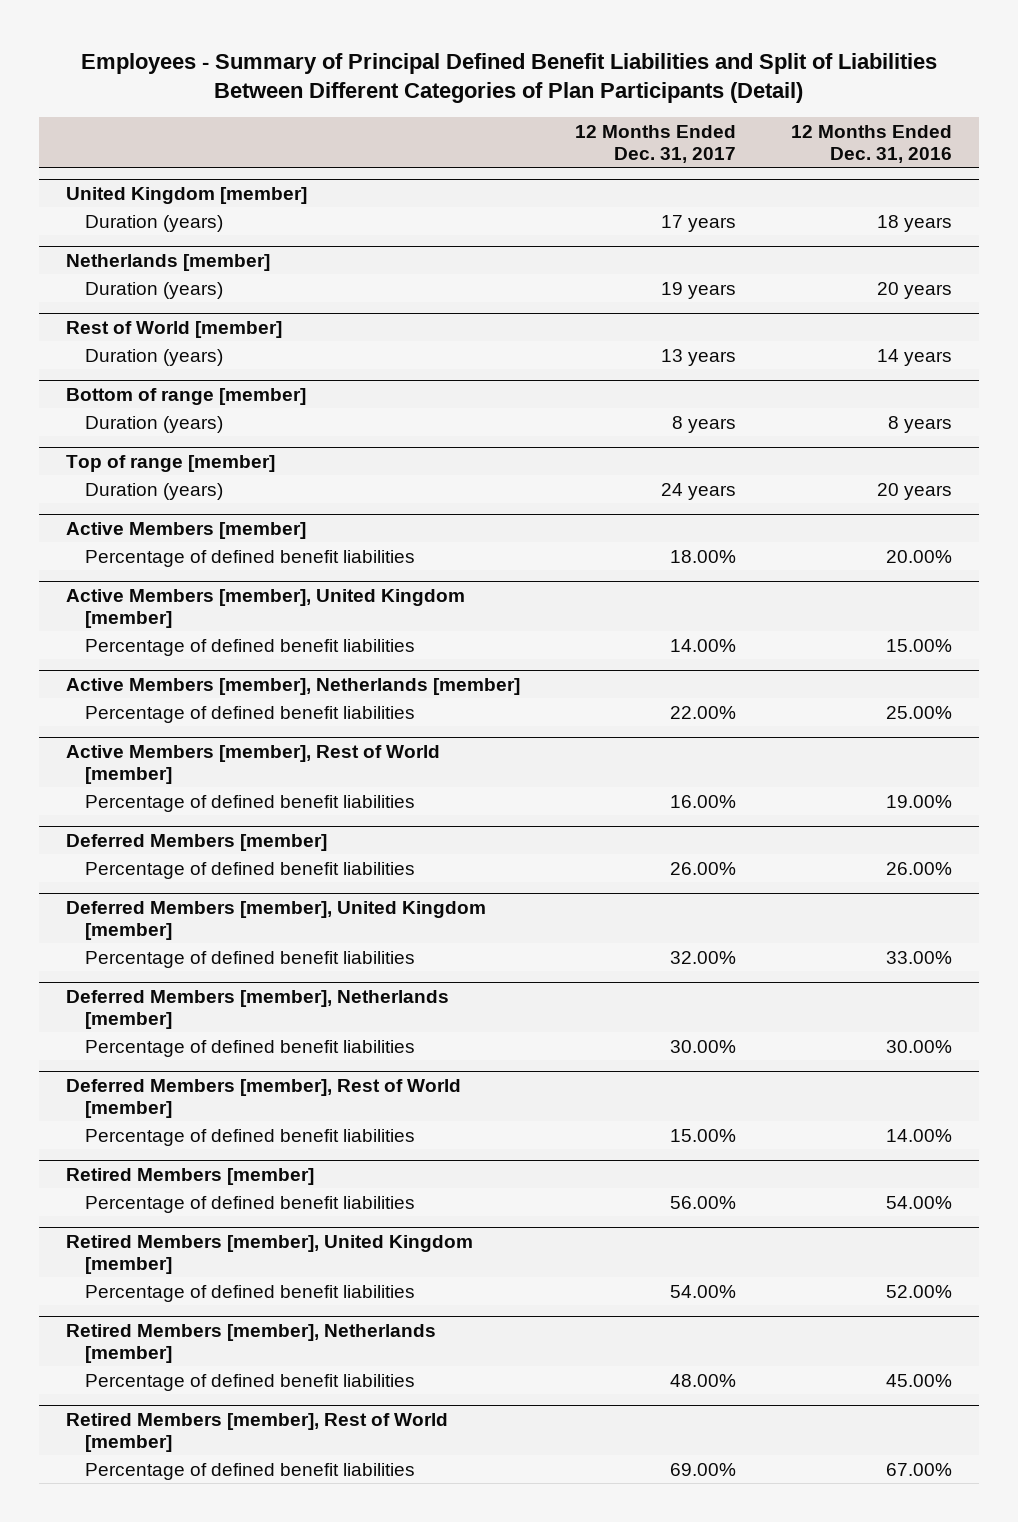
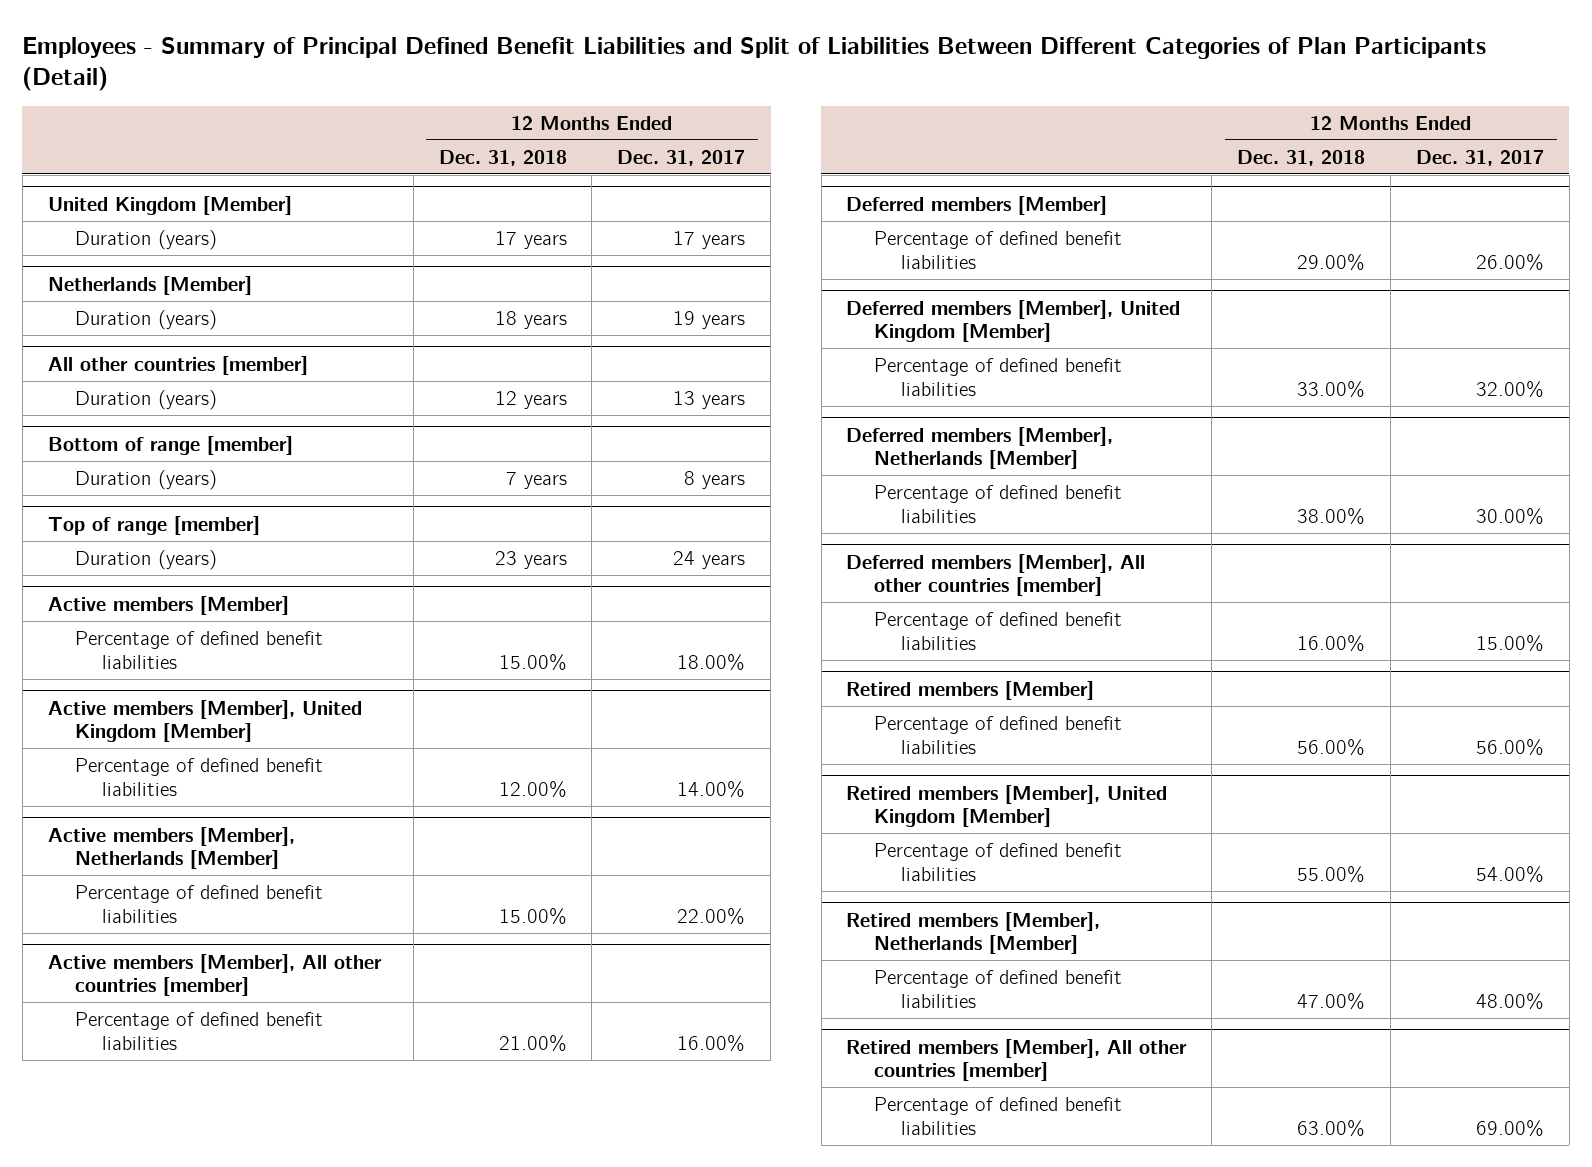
[790,124,952,163] 12 Months Ended Dec. 31, 2016 -> none
none -> [438,149,567,166] Dec. 31, 2018
[66,186,308,204] United Kingdom [member] -> [47,195,292,215] United Kingdom [Member]
[66,253,271,271] Netherlands [member] -> [47,275,252,295] Netherlands [Member]
[66,320,283,338] Rest of World [member] -> [47,355,308,375] All other countries [member]
[66,521,307,539] Active Members [member] -> [47,595,289,615] Active members [Member]
[66,588,466,628] Active Members [member], United Kingdom [member] -> [47,699,362,743] Active members [Member], United Kingdom [Member]
[66,677,521,695] Active Members [member], Netherlands [member] -> [47,826,295,870] Active members [Member], Netherlands [Member]
[66,744,441,784] Active Members [member], Rest of World [member] -> none
none -> [47,953,382,997] Active members [Member], All other countries [member]
[66,833,328,851] Deferred Members [member] -> [846,195,1108,215] Deferred members [Member]
[66,900,487,940] Deferred Members [member], United Kingdom [member] -> [846,299,1181,343] Deferred members [Member], United Kingdom [Member]
[66,989,450,1029] Deferred Members [member], Netherlands [member] -> [846,426,1114,470] Deferred members [Member], Netherlands [Member]
[66,1078,462,1118] Deferred Members [member], Rest of World [member] -> none
none -> [846,553,1146,597] Deferred members [Member], All other countries [member]
[66,1167,315,1185] Retired Members [member] -> [846,680,1095,700] Retired members [Member]
[66,1234,474,1274] Retired Members [member], United Kingdom [member] -> [846,784,1168,828] Retired members [Member], United Kingdom [Member]
[66,1323,437,1363] Retired Members [member], Netherlands [member] -> [846,911,1101,955] Retired members [Member], Netherlands [Member]
[66,1412,449,1452] Retired Members [member], Rest of World [member] -> none
none -> [846,1038,1188,1082] Retired members [Member], All other countries [member]

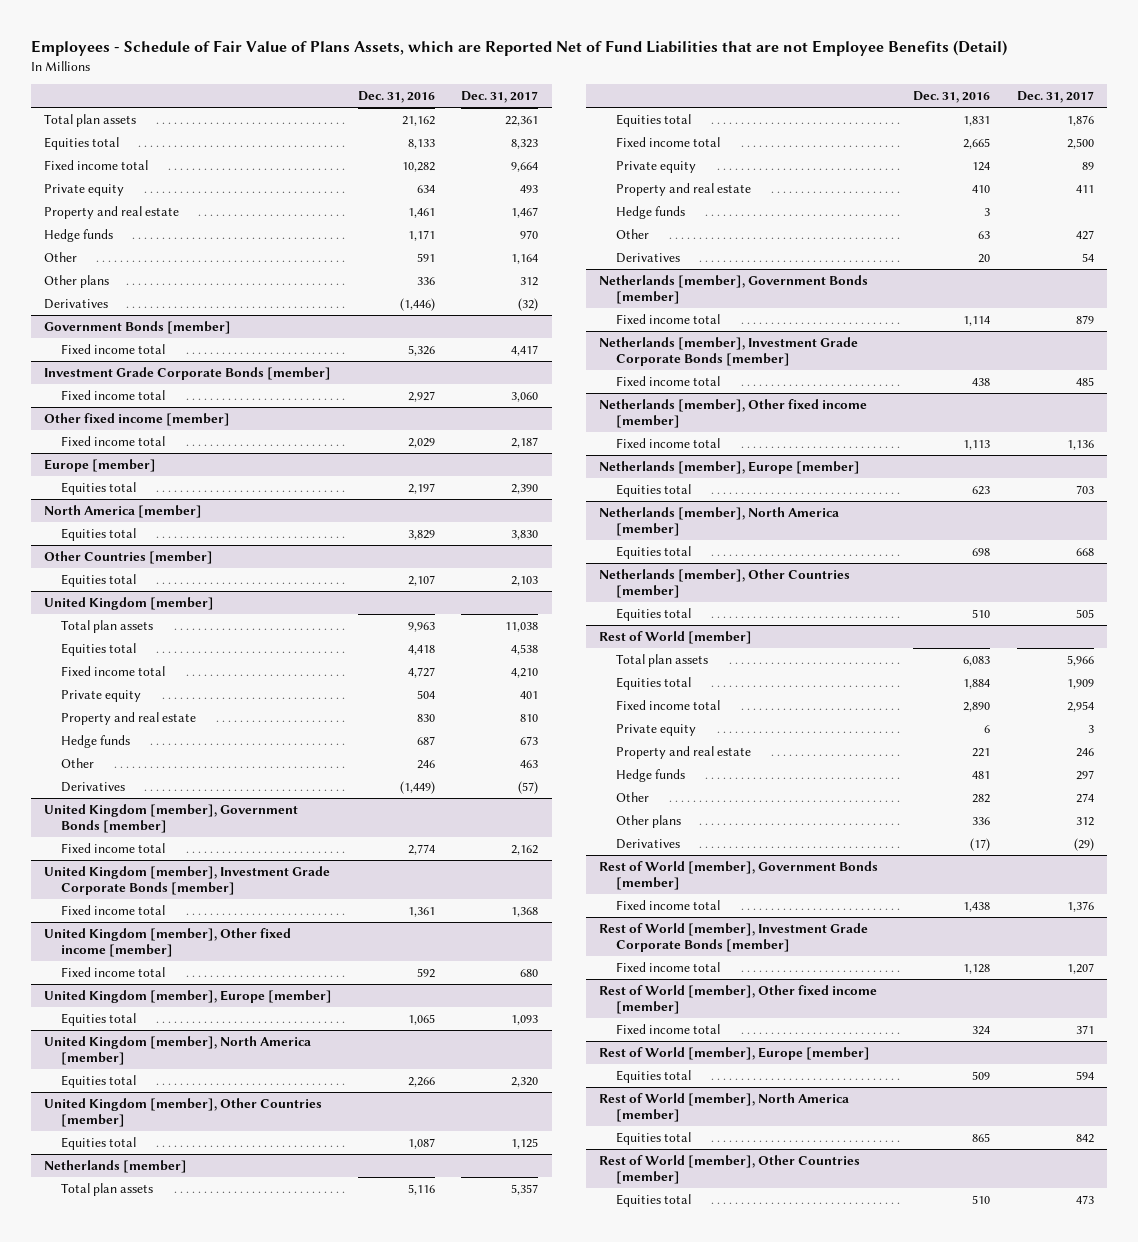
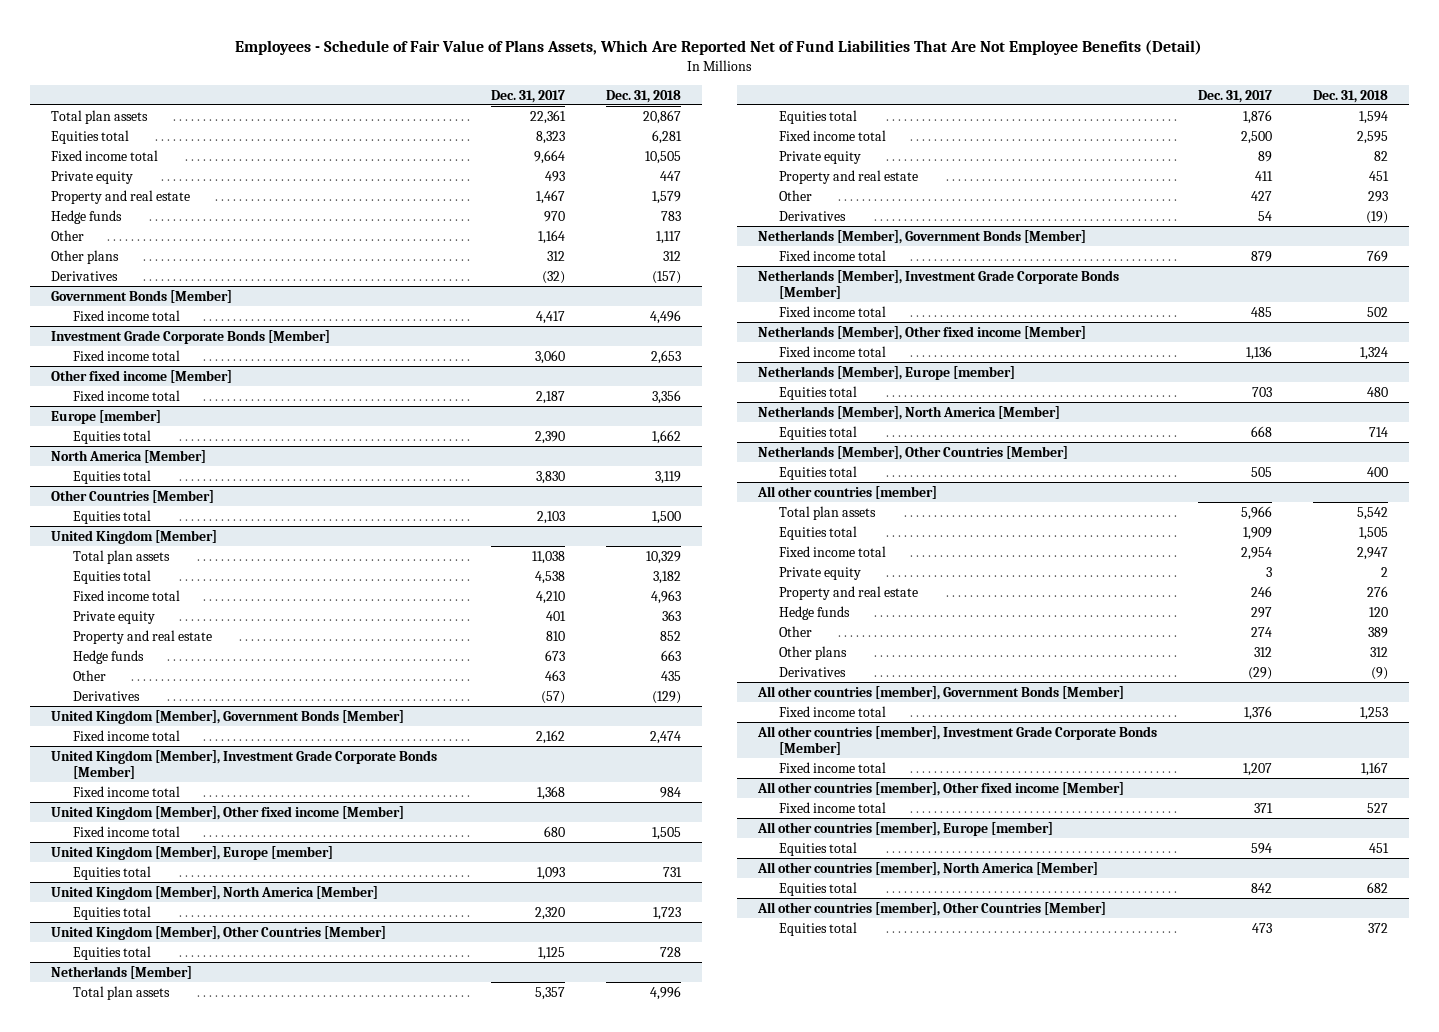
[30,40,1007,57] Employees - Schedule of Fair Value of Plans Assets, which are Reported Net of Fund Liabilities that are not Employee Benefits (Detail) -> [235,40,1203,56] Employees - Schedule of Fair Value of Plans Assets, Which Are Reported Net of Fund Liabilities That Are Not Employee Benefits (Detail)
[358,91,436,104] Dec. 31, 2016 -> none
none -> [606,89,682,103] Dec. 31, 2018
[44,320,232,334] Government Bonds [member] -> [50,289,232,303] Government Bonds [Member]
[44,366,332,380] Investment Grade Corporate Bonds [member] -> [50,329,330,344] Investment Grade Corporate Bonds [Member]
[44,412,231,426] Other fixed income [member] -> [50,369,232,383] Other fixed income [Member]
[44,504,203,518] North America [member] -> [50,449,206,463] North America [Member]
[44,550,214,564] Other Countries [member] -> [50,489,214,503] Other Countries [Member]
[44,596,215,610] United Kingdom [member] -> [50,529,217,544] United Kingdom [Member]
[44,803,299,834] United Kingdom [member], Government Bonds [member] -> [50,709,404,724] United Kingdom [Member], Government Bonds [Member]
[44,865,331,896] United Kingdom [member], Investment Grade Corporate Bonds [member] -> [50,749,437,779] United Kingdom [Member], Investment Grade Corporate Bonds [Member]
[44,927,292,958] United Kingdom [member], Other fixed income [member] -> [50,805,404,820] United Kingdom [Member], Other fixed income [Member]
[44,989,333,1003] United Kingdom [member], Europe [member] -> [50,845,333,860] United Kingdom [Member], Europe [member]
[44,1035,312,1066] United Kingdom [member], North America [member] -> [50,885,378,900] United Kingdom [Member], North America [Member]
[44,1097,323,1128] United Kingdom [member], Other Countries [member] -> [50,925,386,940] United Kingdom [Member], Other Countries [Member]
[44,1159,188,1173] Netherlands [member] -> [50,965,192,979] Netherlands [Member]
[616,205,686,219] Hedge funds -> none
[599,274,869,305] Netherlands [member], Government Bonds [member] -> [757,229,1086,244] Netherlands [Member], Government Bonds [Member]
[599,336,859,367] Netherlands [member], Investment Grade Corporate Bonds [member] -> [757,269,1119,299] Netherlands [Member], Investment Grade Corporate Bonds [Member]
[599,398,868,429] Netherlands [member], Other fixed income [member] -> [757,325,1086,340] Netherlands [Member], Other fixed income [Member]
[599,460,861,474] Netherlands [member], Europe [member] -> [757,365,1015,380] Netherlands [Member], Europe [member]
[599,506,840,537] Netherlands [member], North America [member] -> [757,405,1060,420] Netherlands [Member], North America [Member]
[599,568,851,599] Netherlands [member], Other Countries [member] -> [757,445,1068,460] Netherlands [Member], Other Countries [Member]
[599,630,753,644] Rest of World [member] -> [756,485,937,499] All other countries [member]
[599,860,879,891] Rest of World [member], Government Bonds [member] -> none
none -> [756,685,1124,700] All other countries [member], Government Bonds [Member]
[599,922,869,953] Rest of World [member], Investment Grade Corporate Bonds [member] -> none
none -> [756,725,1157,755] All other countries [member], Investment Grade Corporate Bonds [Member]
[599,984,878,1015] Rest of World [member], Other fixed income [member] -> none
none -> [756,781,1124,796] All other countries [member], Other fixed income [Member]
[599,1046,871,1060] Rest of World [member], Europe [member] -> none
none -> [756,821,1053,836] All other countries [member], Europe [member]
[599,1092,850,1123] Rest of World [member], North America [member] -> none
none -> [756,861,1098,876] All other countries [member], North America [Member]
[599,1154,861,1185] Rest of World [member], Other Countries [member] -> none
none -> [756,901,1106,916] All other countries [member], Other Countries [Member]

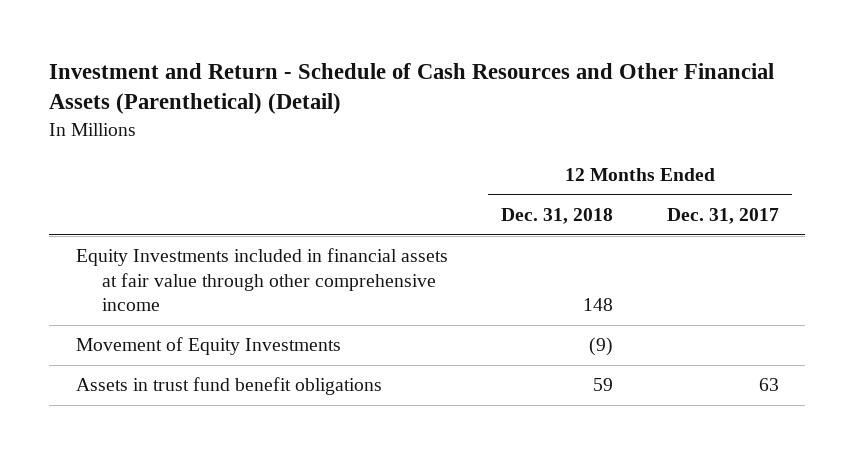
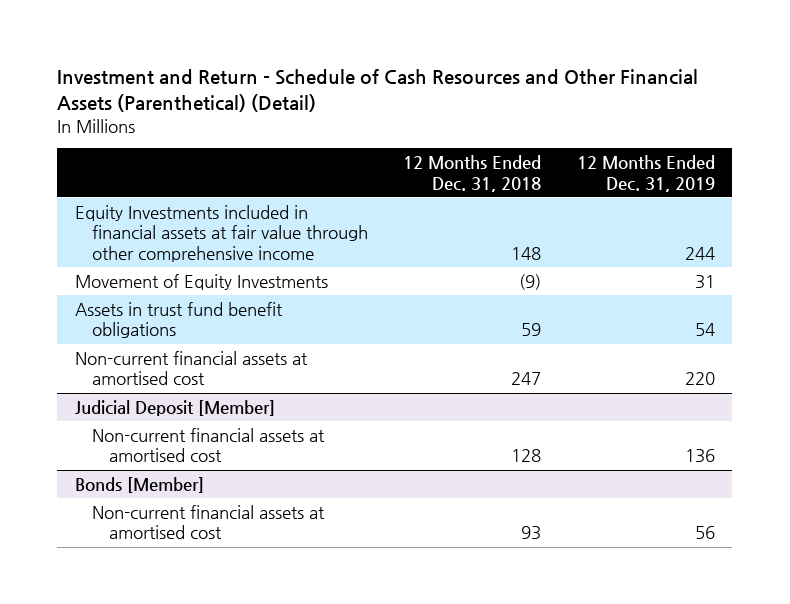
[666,208,779,225] Dec. 31, 2017 -> none
none -> [576,155,715,192] 12 Months Ended Dec. 31, 2019
none -> [74,350,308,386] Non-current financial assets at amortised cost
none -> [74,399,275,416] Judicial Deposit [Member]
none -> [92,427,326,463] Non-current financial assets at amortised cost
none -> [74,476,204,493] Bonds [Member]
none -> [92,504,326,540] Non-current financial assets at amortised cost

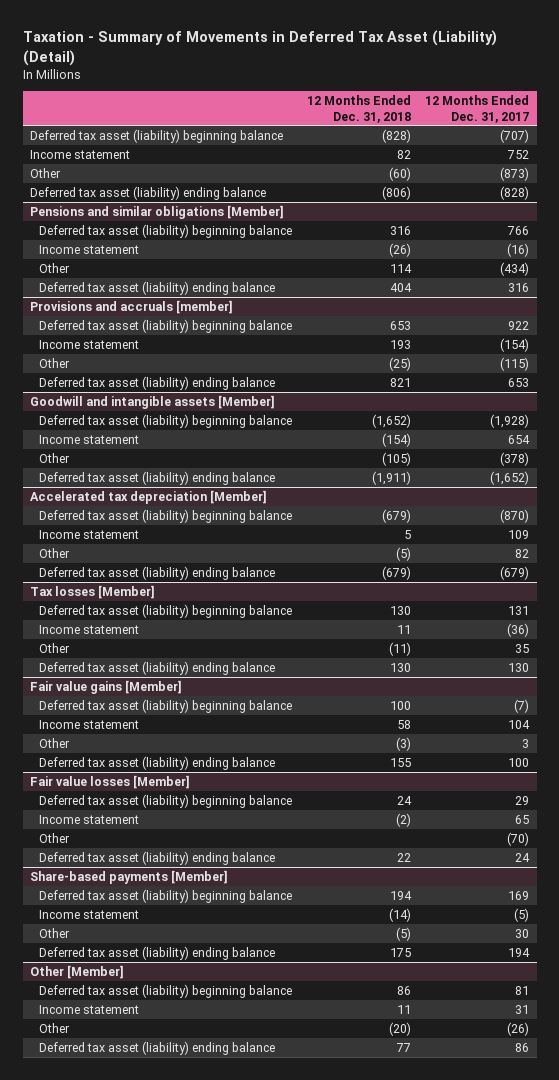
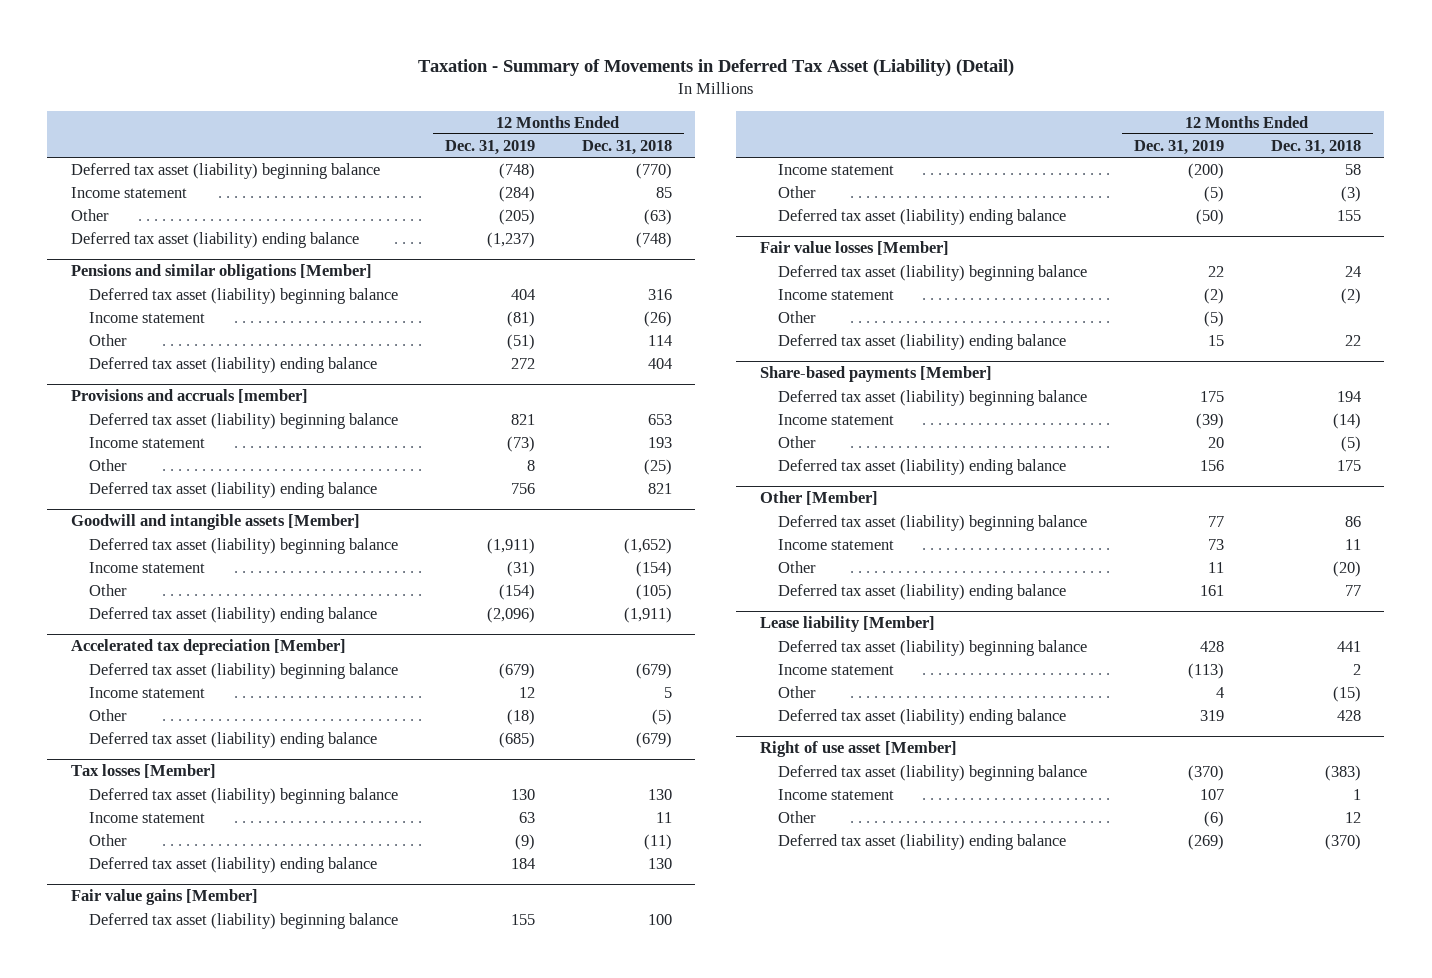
[425,95,530,123] 12 Months Ended Dec. 31, 2017 -> none
none -> [445,139,536,155] Dec. 31, 2019
[381,128,411,143] (828) -> [635,162,672,179] (770)
[396,149,411,159] 82 -> [655,186,672,198] 85
[388,166,411,181] (60) -> [643,208,672,225] (63)
[381,185,411,200] (806) -> [635,231,672,248] (748)
none -> [759,616,935,633] Lease liability [Member]
none -> [777,639,1087,656] Deferred tax asset (liability) beginning balance
none -> [777,663,894,675] Income statement
none -> [777,685,816,698] Other
none -> [777,708,1066,725] Deferred tax asset (liability) ending balance
none -> [759,741,957,758] Right of use asset [Member]
none -> [777,764,1087,781] Deferred tax asset (liability) beginning balance
none -> [777,788,894,800] Income statement
none -> [777,810,816,823] Other
none -> [777,833,1066,850] Deferred tax asset (liability) ending balance

